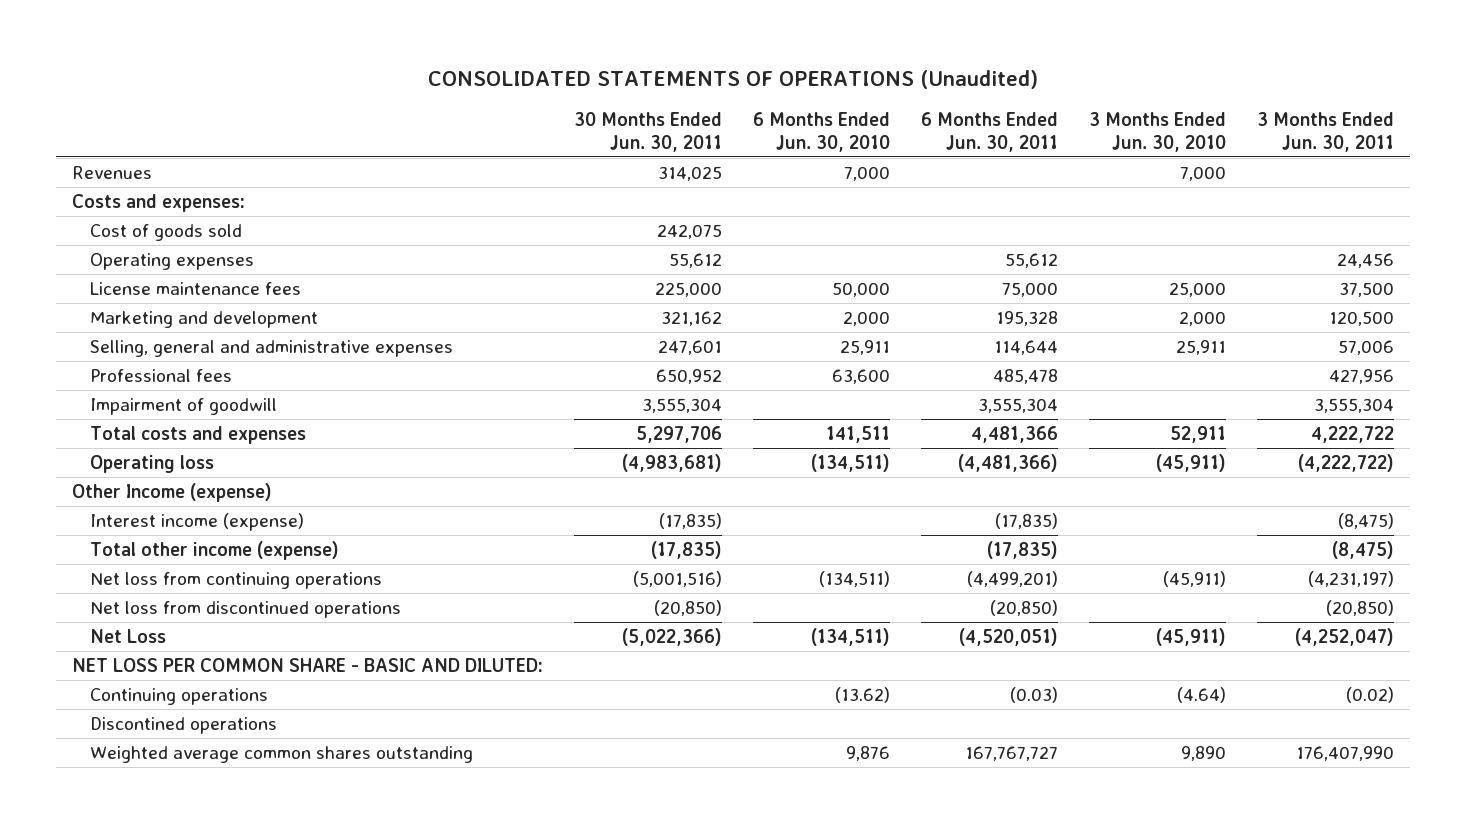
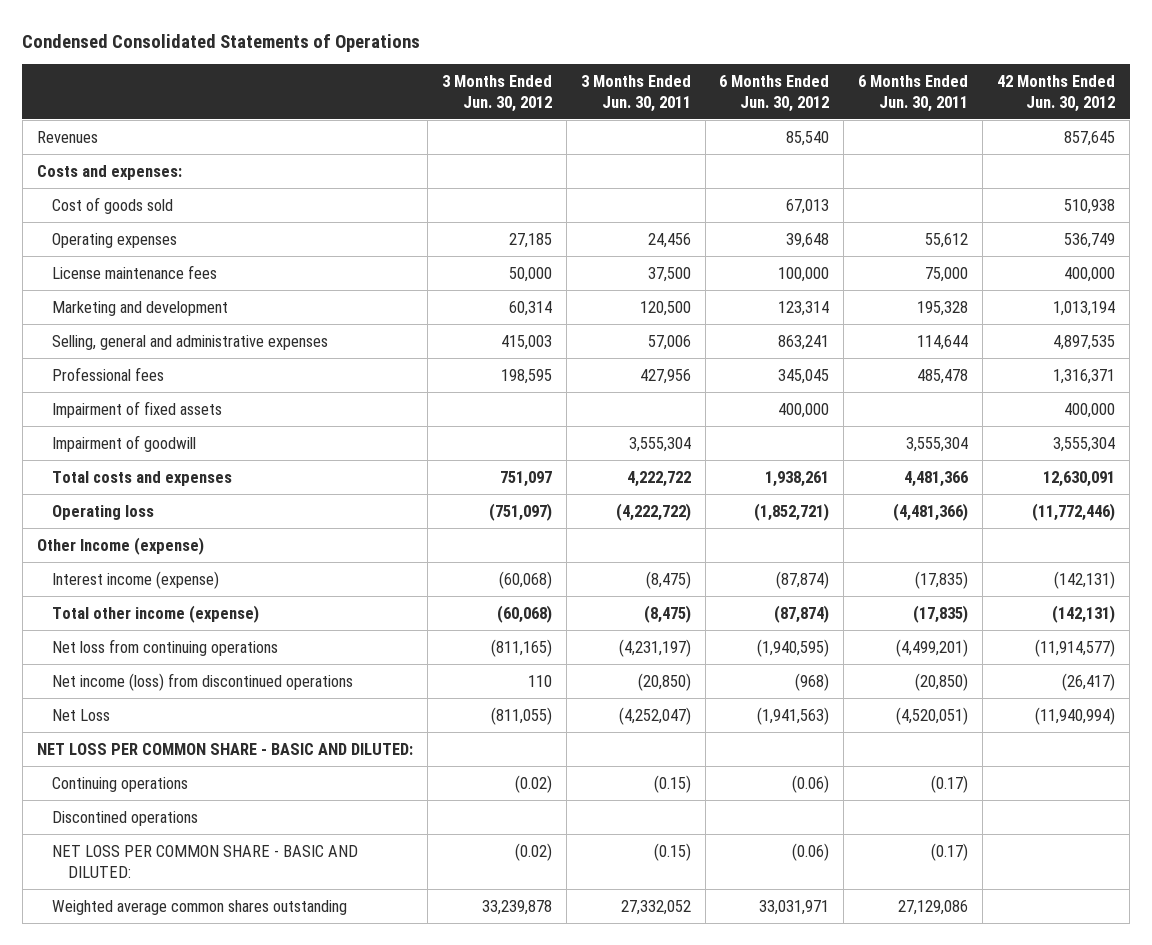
[427,69,1038,89] CONSOLIDATED STATEMENTS OF OPERATIONS (Unaudited) -> [22,33,421,52] Condensed Consolidated Statements of Operations
[573,112,722,152] 30 Months Ended Jun. 30, 2011 -> none
[752,112,890,152] 6 Months Ended Jun. 30, 2010 -> none
[1089,112,1227,152] 3 Months Ended Jun. 30, 2010 -> none
none -> [441,74,552,112] 3 Months Ended Jun. 30, 2012
none -> [719,74,830,112] 6 Months Ended Jun. 30, 2012
none -> [997,74,1116,112] 42 Months Ended Jun. 30, 2012
none -> [52,400,223,418] Impairment of fixed assets
[90,601,402,619] Net loss from discontinued operations -> [52,672,354,691] Net income (loss) from discontinued operations
[1009,687,1058,704] (0.03) -> [931,774,969,793] (0.17)
[1346,687,1395,704] (0.02) -> [653,774,691,793] (0.15)
none -> [52,844,359,878] NET LOSS PER COMMON SHARE - BASIC AND DILUTED:
[964,746,1058,762] 167,767,727 -> [898,899,969,915] 27,129,086
[1296,746,1395,762] 176,407,990 -> [620,899,691,915] 27,332,052

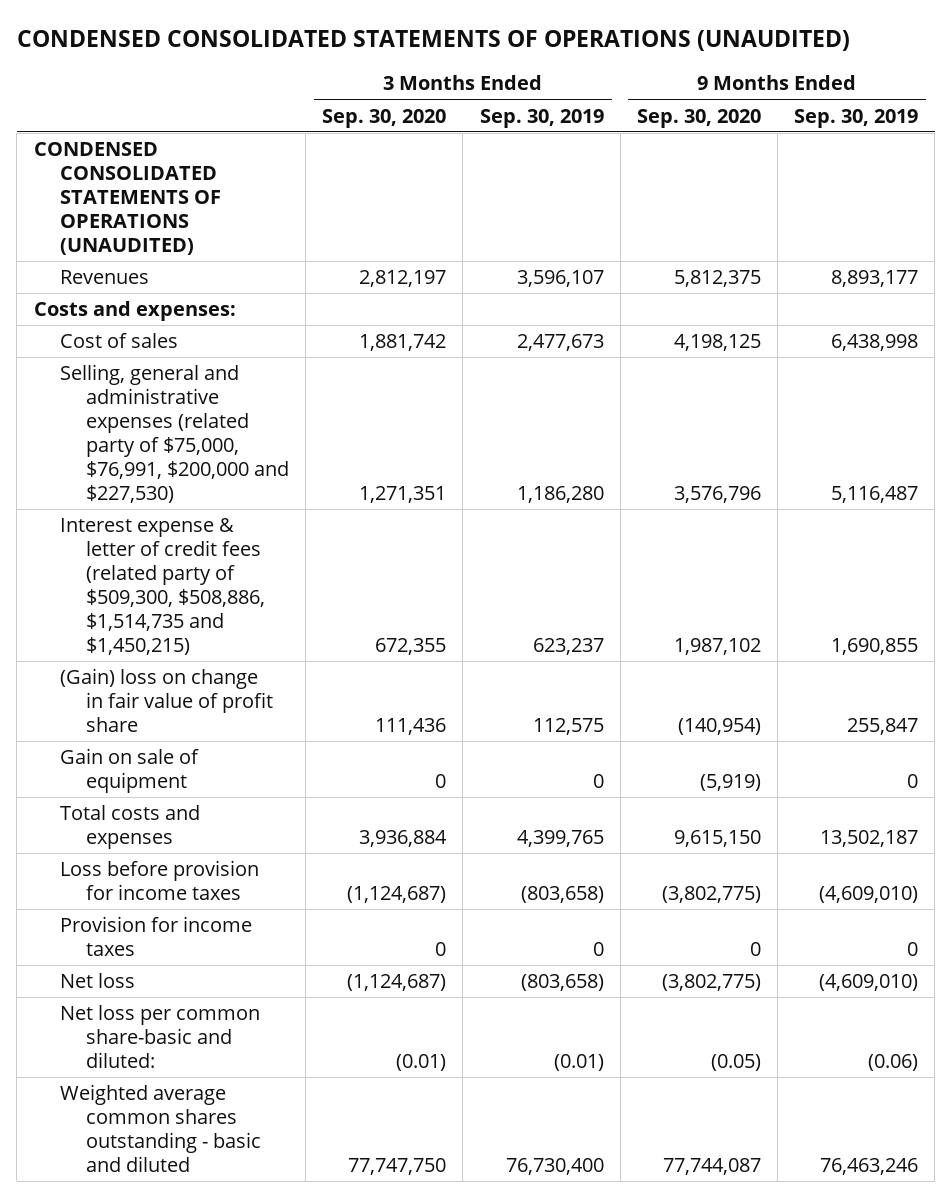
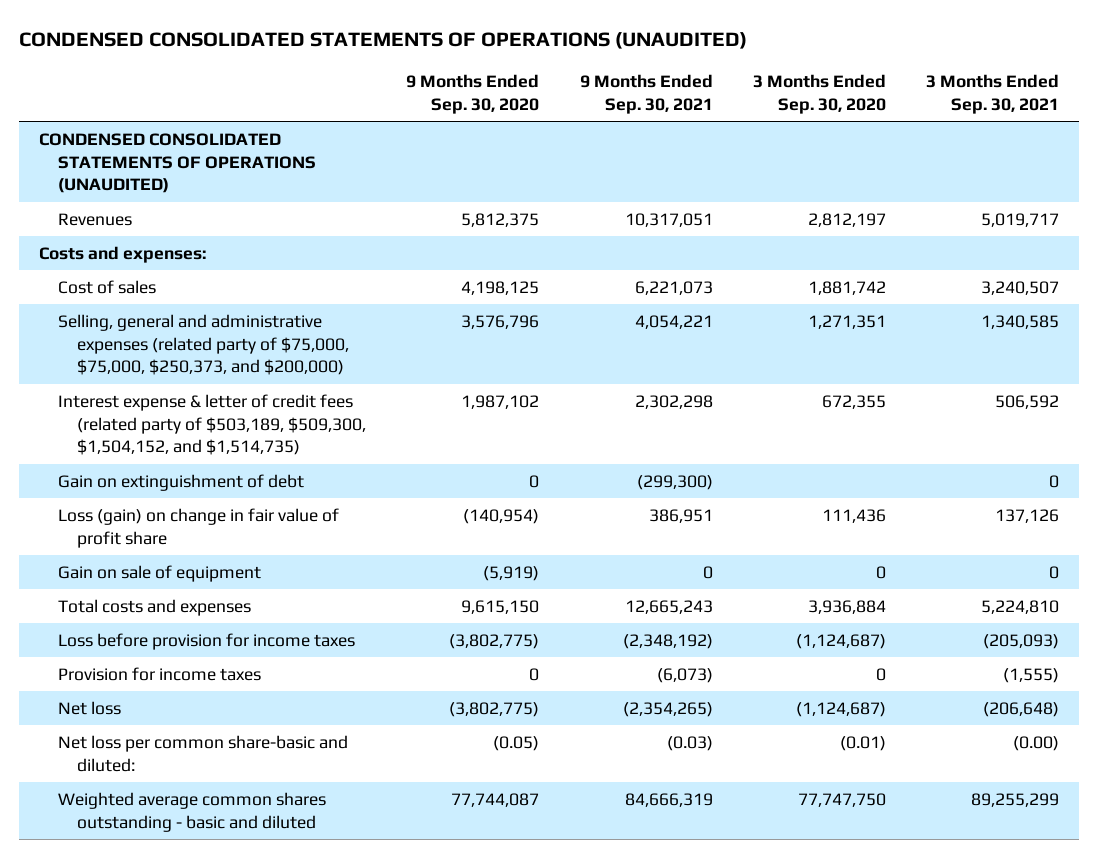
[479,108,604,128] Sep. 30, 2019 -> none
[794,108,919,128] Sep. 30, 2019 -> none
none -> [579,74,713,114] 9 Months Ended Sep. 30, 2021
none -> [926,74,1060,114] 3 Months Ended Sep. 30, 2021
[59,364,290,504] Selling, general and administrative expenses (related party of $75,000, $76,991, $200,000 and $227,530) -> [58,313,349,376] Selling, general and administrative expenses (related party of $75,000, $75,000, $250,373, and $200,000)
[59,518,266,656] Interest expense & letter of credit fees (related party of $509,300, $508,886, $1,514,735 and $1,450,215) -> [58,393,366,456] Interest expense & letter of credit fees (related party of $503,189, $509,300, $1,504,152, and $1,514,735)
none -> [58,473,305,491] Gain on extinguishment of debt
[59,668,274,733] (Gain) loss on change in fair value of profit share -> [58,507,340,548] Loss (gain) on change in fair value of profit share

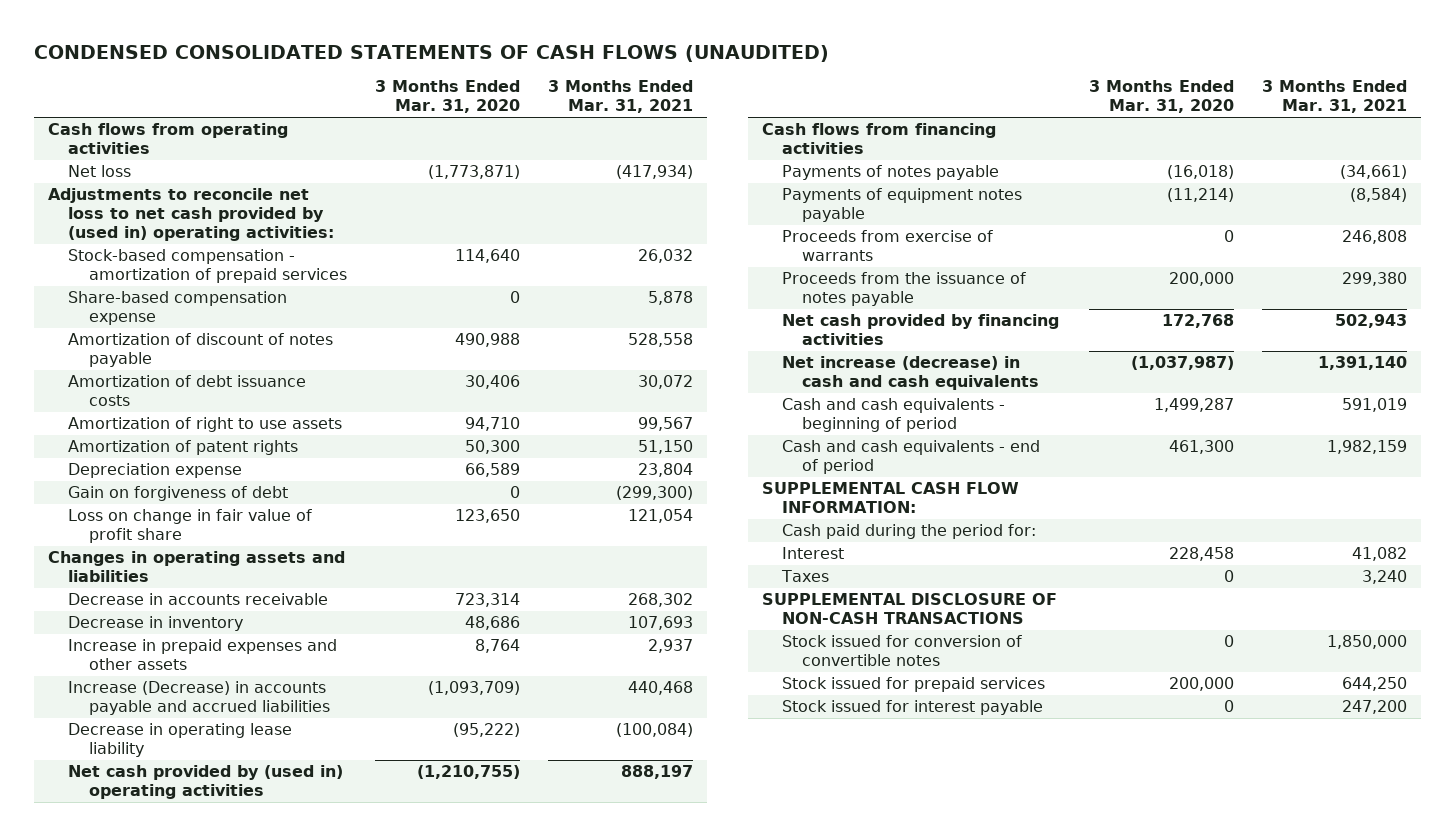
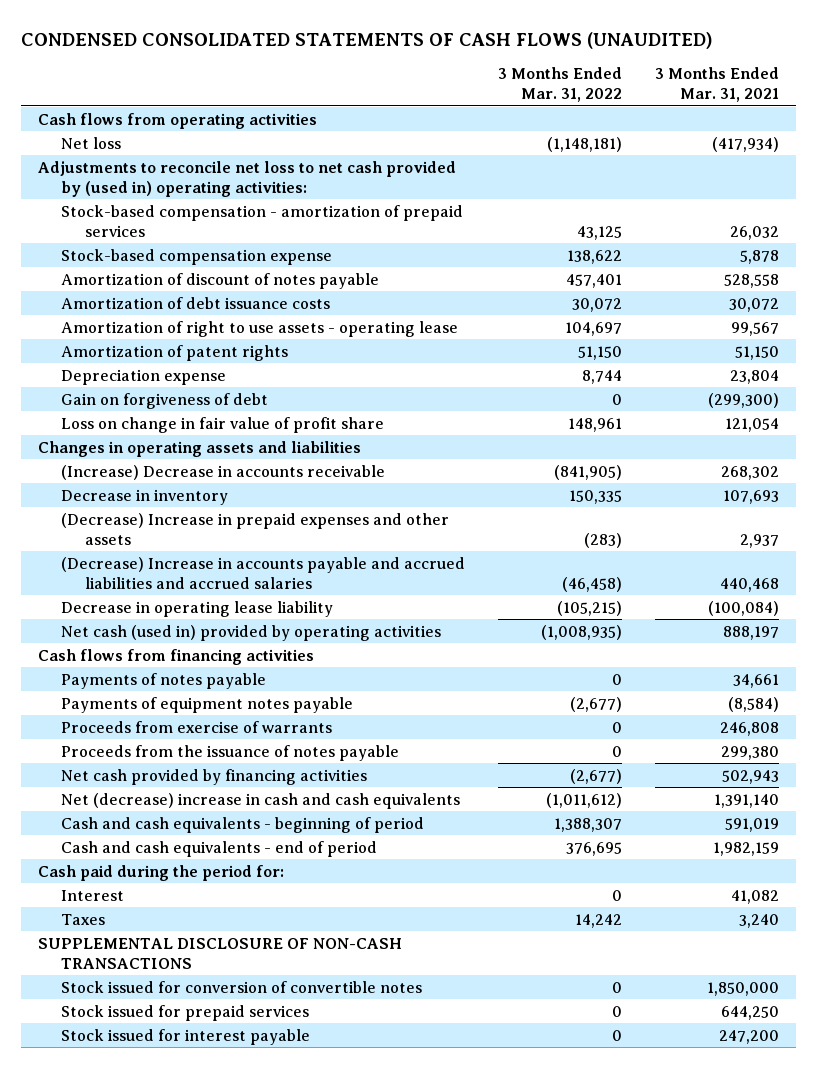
[375,80,521,114] 3 Months Ended Mar. 31, 2020 -> none
none -> [498,67,623,103] 3 Months Ended Mar. 31, 2022
[68,291,288,326] Share-based compensation expense -> [61,248,333,265] Stock-based compensation expense
[68,417,343,433] Amortization of right to use assets -> [61,320,459,337] Amortization of right to use assets - operating lease
[68,593,329,606] Decrease in accounts receivable -> [61,464,386,480] (Increase) Decrease in accounts receivable
[68,639,338,671] Increase in prepaid expenses and other assets -> [61,512,450,545] (Decrease) Increase in prepaid expenses and other assets
[68,681,330,716] Increase (Decrease) in accounts payable and accrued liabilities -> [61,556,466,589] (Decrease) Increase in accounts payable and accrued liabilities and accrued salaries
[68,765,344,800] Net cash provided by (used in) operating activities -> [61,624,442,641] Net cash (used in) provided by operating activities
[1339,165,1407,180] (34,661) -> [733,673,780,688] 34,661
[782,356,1040,391] Net increase (decrease) in cash and cash equivalents -> [61,792,461,809] Net (decrease) increase in cash and cash equivalents
[761,482,1019,514] SUPPLEMENTAL CASH FLOW INFORMATION: -> none

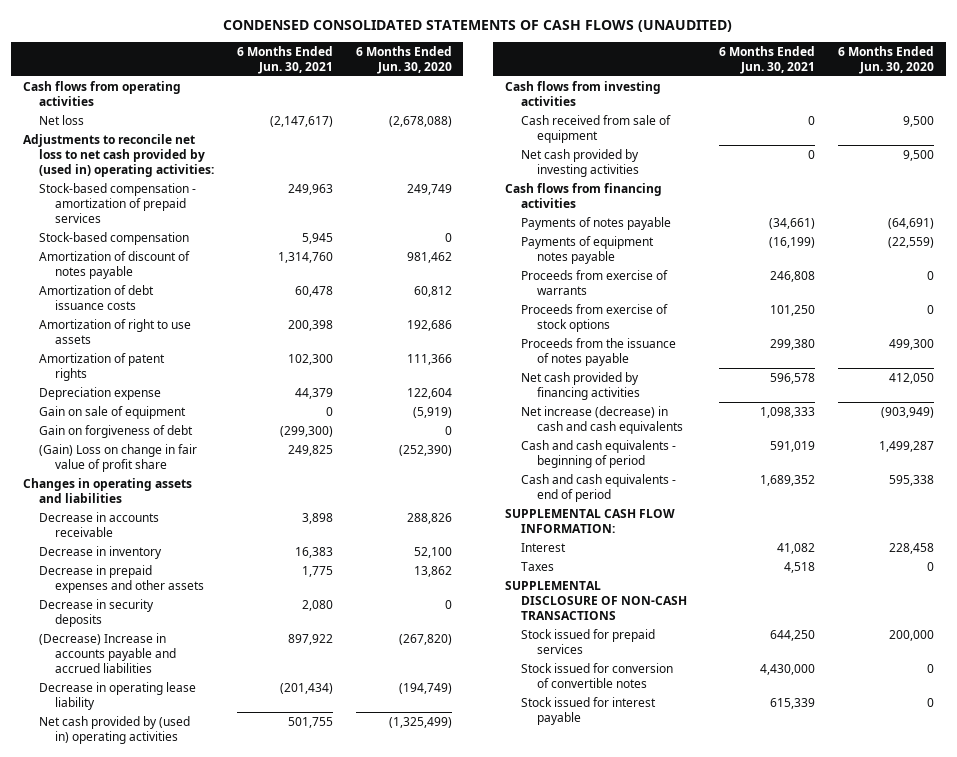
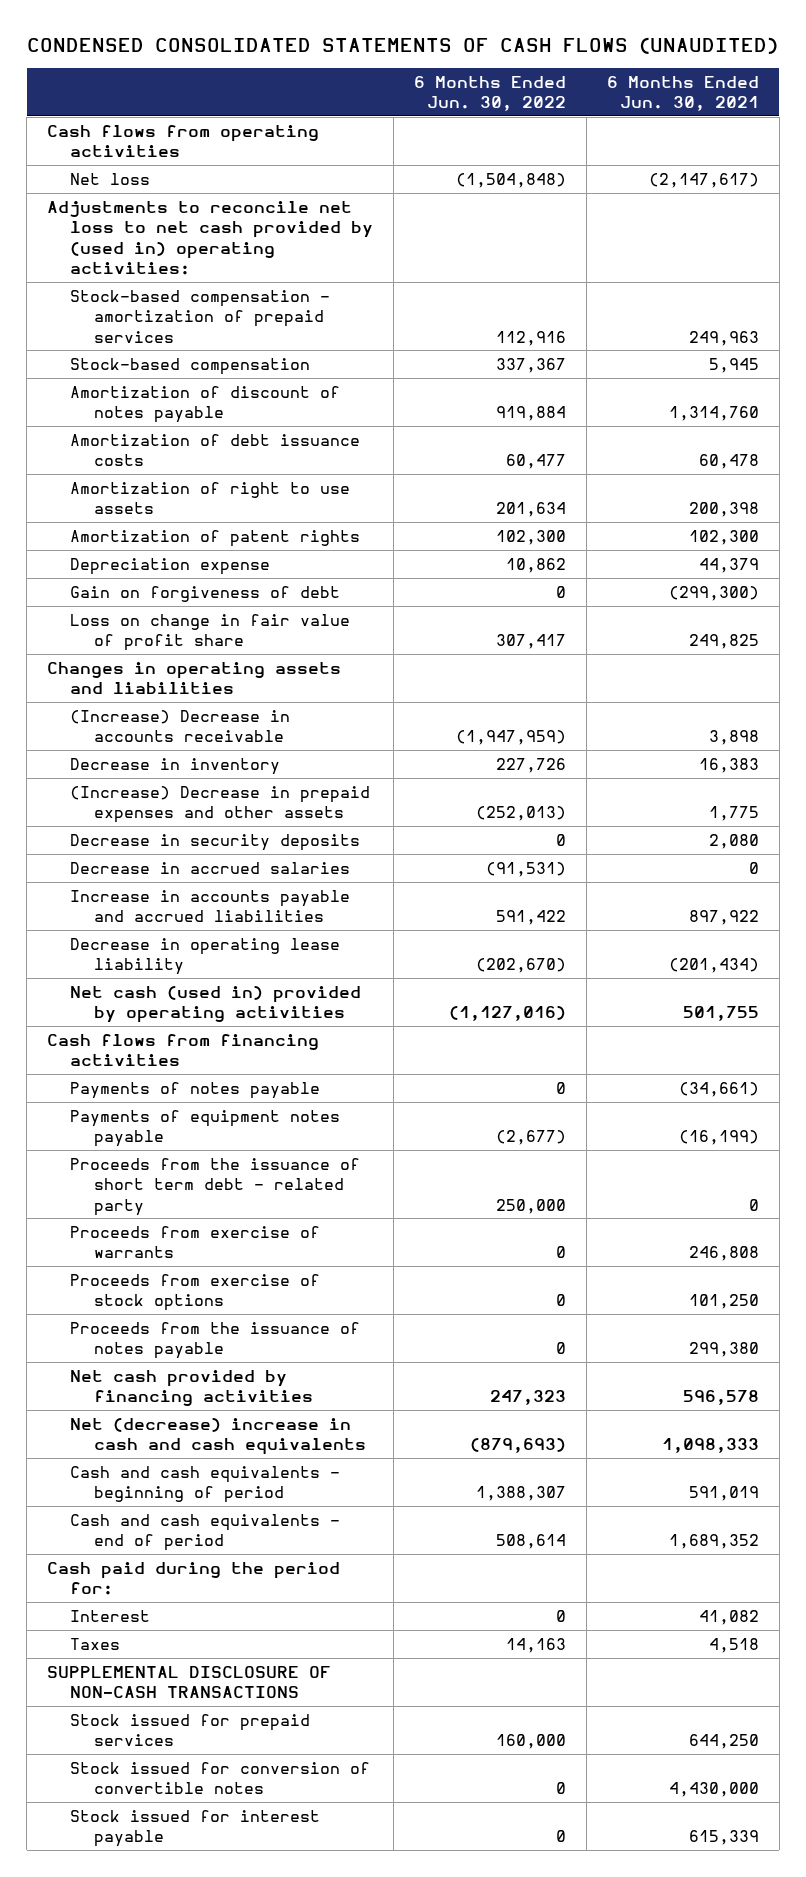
[355,45,452,74] 6 Months Ended Jun. 30, 2020 -> none
none -> [414,75,567,112] 6 Months Ended Jun. 30, 2022
[38,405,186,419] Gain on sale of equipment -> none
[38,443,197,472] (Gain) Loss on change in fair value of profit share -> [70,613,351,652] Loss on change in fair value of profit share
[38,511,159,537] Decrease in accounts receivable -> [70,709,291,743] (Increase) Decrease in accounts receivable
[38,564,205,593] Decrease in prepaid expenses and other assets -> [70,785,371,824] (Increase) Decrease in prepaid expenses and other assets
none -> [70,861,351,874] Decrease in accrued salaries
[38,632,177,673] (Decrease) Increase in accounts payable and accrued liabilities -> [70,889,351,923] Increase in accounts payable and accrued liabilities
[504,80,661,106] Cash flows from investing activities -> none
[521,114,672,143] Cash received from sale of equipment -> none
[521,148,640,177] Net cash provided by investing activities -> none
[38,715,190,744] Net cash provided by (used in) operating activities -> [70,985,362,1024] Net cash (used in) provided by operating activities
none -> [70,1157,361,1216] Proceeds from the issuance of short term debt - related party
[521,405,684,434] Net increase (decrease) in cash and cash equivalents -> [70,1417,366,1456] Net (decrease) increase in cash and cash equivalents
[504,508,675,533] SUPPLEMENTAL CASH FLOW INFORMATION: -> none
none -> [46,1561,340,1596] Cash paid during the period for:

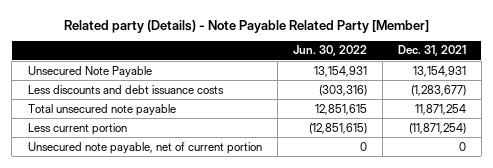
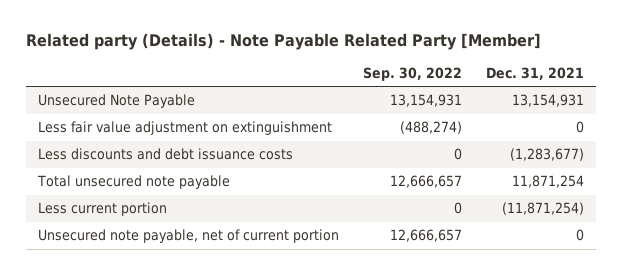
[292,45,367,57] Jun. 30, 2022 -> none
none -> [363,66,463,81] Sep. 30, 2022
none -> [37,121,332,136] Less fair value adjustment on extinguishment

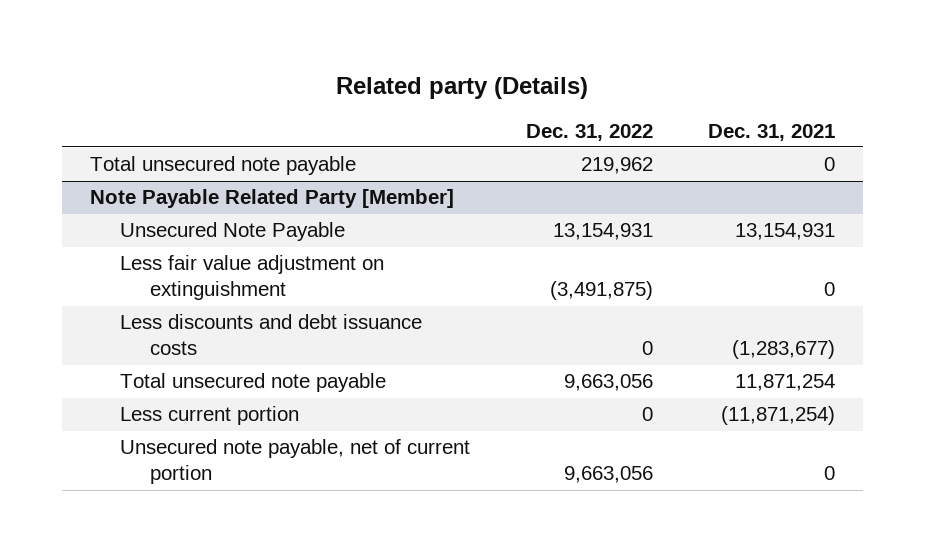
[25,33,541,51] Related party (Details) - Note Payable Related Party [Member] -> [336,76,589,99] Related party (Details)
[363,66,463,81] Sep. 30, 2022 -> none
none -> [525,123,653,141] Dec. 31, 2022
none -> [89,156,356,176] Total unsecured note payable
none -> [89,189,454,209] Note Payable Related Party [Member]

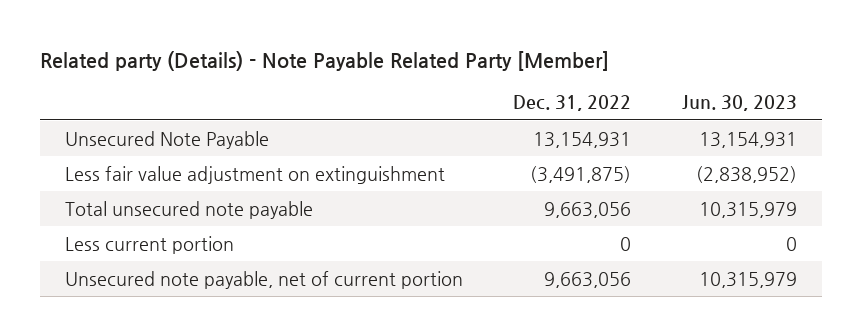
[336,76,589,99] Related party (Details) -> [39,51,609,72] Related party (Details) - Note Payable Related Party [Member]
[708,123,836,141] Dec. 31, 2021 -> none
none -> [681,95,797,112] Jun. 30, 2023
[89,156,356,176] Total unsecured note payable -> none
[89,189,454,209] Note Payable Related Party [Member] -> none
[119,314,422,356] Less discounts and debt issuance costs -> none

